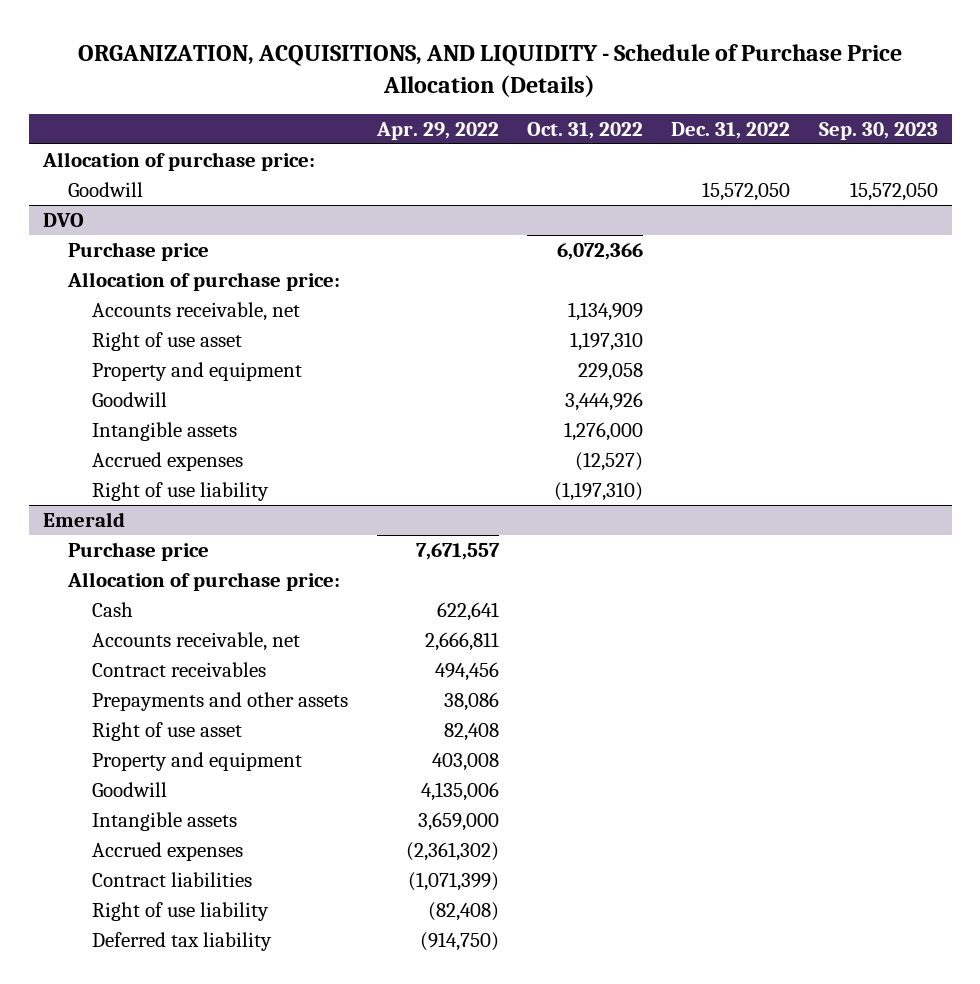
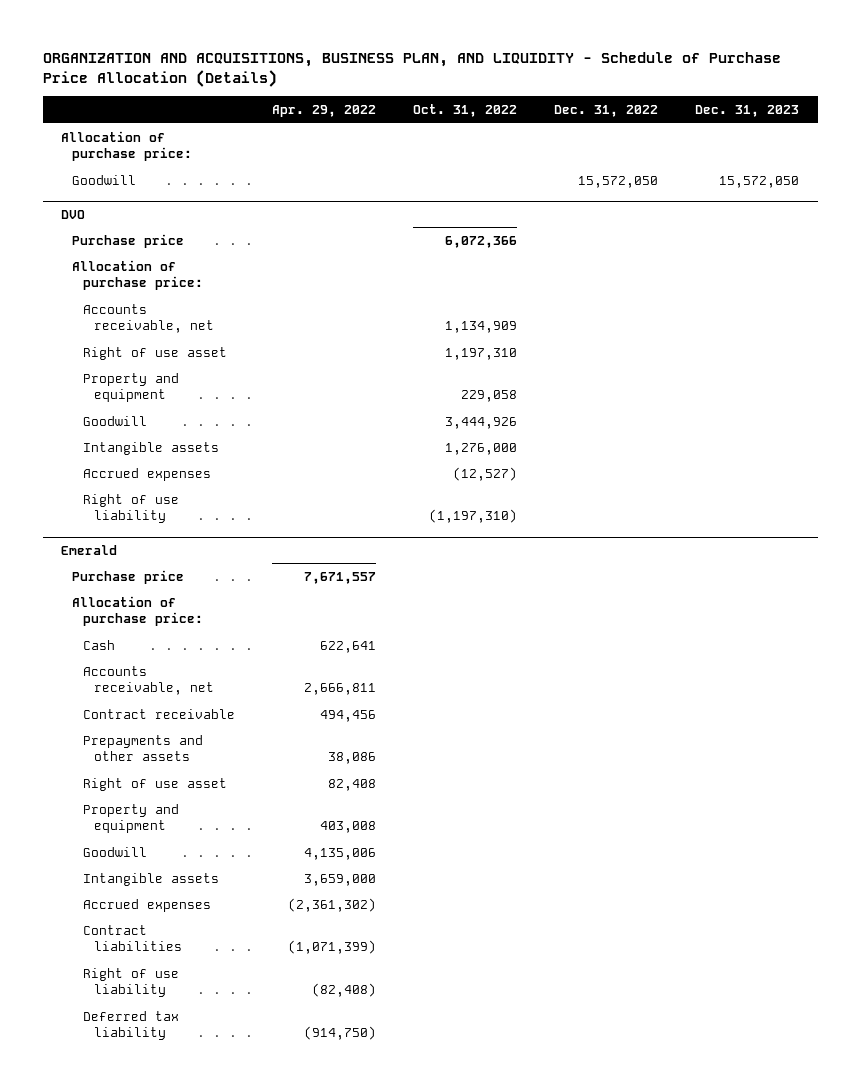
[78,44,903,98] ORGANIZATION, ACQUISITIONS, AND LIQUIDITY - Schedule of Purchase Price Allocation (Details) -> [42,52,781,88] ORGANIZATION AND ACQUISITIONS, BUSINESS PLAN, AND LIQUIDITY - Schedule of Purchase Price Allocation (Details)
[818,122,938,141] Sep. 30, 2023 -> none
none -> [695,105,800,118] Dec. 31, 2023
[92,661,267,677] Contract receivables -> [82,708,235,719] Contract receivable

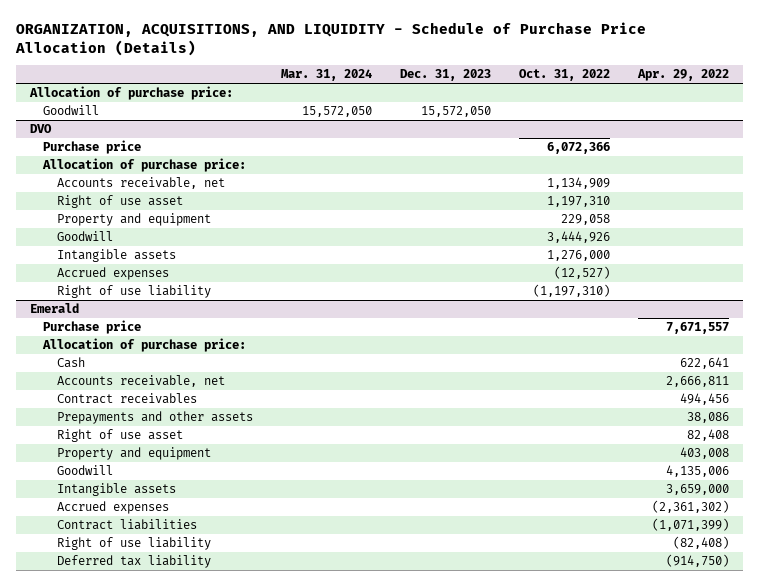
[42,52,781,88] ORGANIZATION AND ACQUISITIONS, BUSINESS PLAN, AND LIQUIDITY - Schedule of Purchase Price Allocation (Details) -> [14,22,646,57] ORGANIZATION, ACQUISITIONS, AND LIQUIDITY - Schedule of Purchase Price Allocation (Details)
[554,105,659,118] Dec. 31, 2022 -> none
none -> [280,69,372,82] Mar. 31, 2024
[82,708,235,719] Contract receivable -> [56,393,197,405] Contract receivables

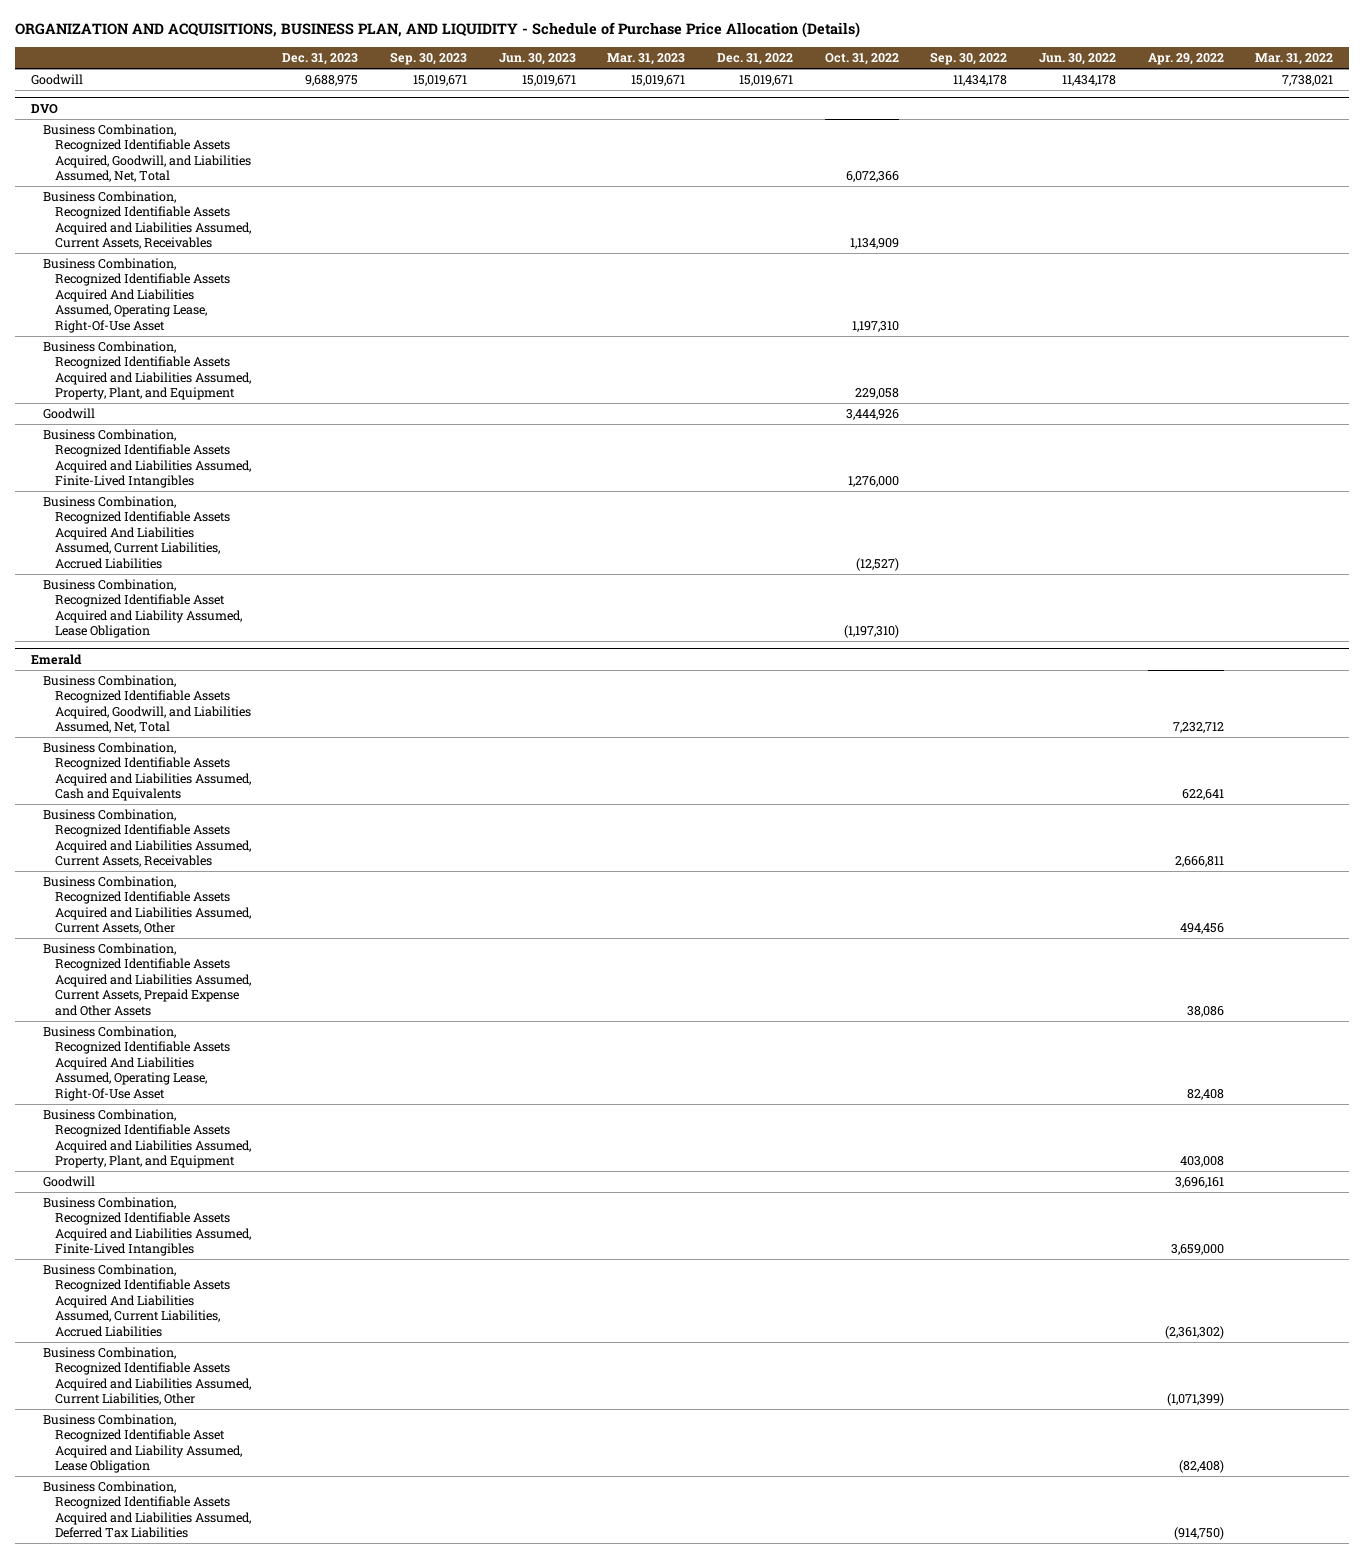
[14,22,646,57] ORGANIZATION, ACQUISITIONS, AND LIQUIDITY - Schedule of Purchase Price Allocation (Details) -> [14,22,860,39] ORGANIZATION AND ACQUISITIONS, BUSINESS PLAN, AND LIQUIDITY - Schedule of Purchase Price Allocation (Details)
[280,69,372,82] Mar. 31, 2024 -> none
none -> [390,52,468,66] Sep. 30, 2023
none -> [498,53,576,66] Jun. 30, 2023
none -> [607,53,686,66] Mar. 31, 2023
none -> [717,53,794,66] Dec. 31, 2022
none -> [930,52,1008,66] Sep. 30, 2022
none -> [1038,53,1116,66] Jun. 30, 2022
none -> [1255,53,1334,66] Mar. 31, 2022
[28,86,233,101] Allocation of purchase price: -> none
[420,106,491,118] 15,572,050 -> [305,74,359,86] 9,688,975
[42,158,247,173] Allocation of purchase price: -> none
[43,140,142,155] Purchase price -> [42,123,251,183] Business Combination, Recognized Identifiable Assets Acquired, Goodwill, and Liabilities Assumed, Net, Total
[56,177,225,190] Accounts receivable, net -> [42,190,251,250] Business Combination, Recognized Identifiable Assets Acquired and Liabilities Assumed, Current Assets, Receivables
[56,195,183,209] Right of use asset -> [42,257,230,333] Business Combination, Recognized Identifiable Assets Acquired And Liabilities Assumed, Operating Lease, Right-Of-Use Asset
[56,213,211,227] Property and equipment -> [42,340,251,401] Business Combination, Recognized Identifiable Assets Acquired and Liabilities Assumed, Property, Plant, and Equipment
[56,249,176,263] Intangible assets -> [42,428,251,489] Business Combination, Recognized Identifiable Assets Acquired and Liabilities Assumed, Finite-Lived Intangibles
[56,267,169,281] Accrued expenses -> [42,495,230,569] Business Combination, Recognized Identifiable Assets Acquired And Liabilities Assumed, Current Liabilities, Accrued Liabilities
[56,285,211,299] Right of use liability -> [42,578,242,639] Business Combination, Recognized Identifiable Asset Acquired and Liability Assumed, Lease Obligation
[43,320,142,335] Purchase price -> none
[42,338,247,353] Allocation of purchase price: -> none
none -> [42,674,251,734] Business Combination, Recognized Identifiable Assets Acquired, Goodwill, and Liabilities Assumed, Net, Total
[56,357,85,369] Cash -> [42,741,251,802] Business Combination, Recognized Identifiable Assets Acquired and Liabilities Assumed, Cash and Equivalents
[56,375,225,388] Accounts receivable, net -> [42,808,251,868] Business Combination, Recognized Identifiable Assets Acquired and Liabilities Assumed, Current Assets, Receivables
[56,393,197,405] Contract receivables -> [42,875,251,935] Business Combination, Recognized Identifiable Assets Acquired and Liabilities Assumed, Current Assets, Other
[56,411,253,425] Prepayments and other assets -> [42,942,251,1016] Business Combination, Recognized Identifiable Assets Acquired and Liabilities Assumed, Current Assets, Prepaid Expense and Other Assets
[56,429,183,443] Right of use asset -> [42,1025,230,1101] Business Combination, Recognized Identifiable Assets Acquired And Liabilities Assumed, Operating Lease, Right-Of-Use Asset
[56,447,211,461] Property and equipment -> [42,1108,251,1169] Business Combination, Recognized Identifiable Assets Acquired and Liabilities Assumed, Property, Plant, and Equipment
[665,465,729,478] 4,135,006 -> [1174,1176,1224,1188] 3,696,161
[56,483,176,497] Intangible assets -> [42,1196,251,1257] Business Combination, Recognized Identifiable Assets Acquired and Liabilities Assumed, Finite-Lived Intangibles
[56,501,169,515] Accrued expenses -> [42,1263,230,1337] Business Combination, Recognized Identifiable Assets Acquired And Liabilities Assumed, Current Liabilities, Accrued Liabilities
[56,519,197,531] Contract liabilities -> [42,1346,251,1406] Business Combination, Recognized Identifiable Assets Acquired and Liabilities Assumed, Current Liabilities, Other
[56,537,211,551] Right of use liability -> [42,1413,242,1474] Business Combination, Recognized Identifiable Asset Acquired and Liability Assumed, Lease Obligation
[56,555,211,569] Deferred tax liability -> [42,1480,251,1539] Business Combination, Recognized Identifiable Assets Acquired and Liabilities Assumed, Deferred Tax Liabilities

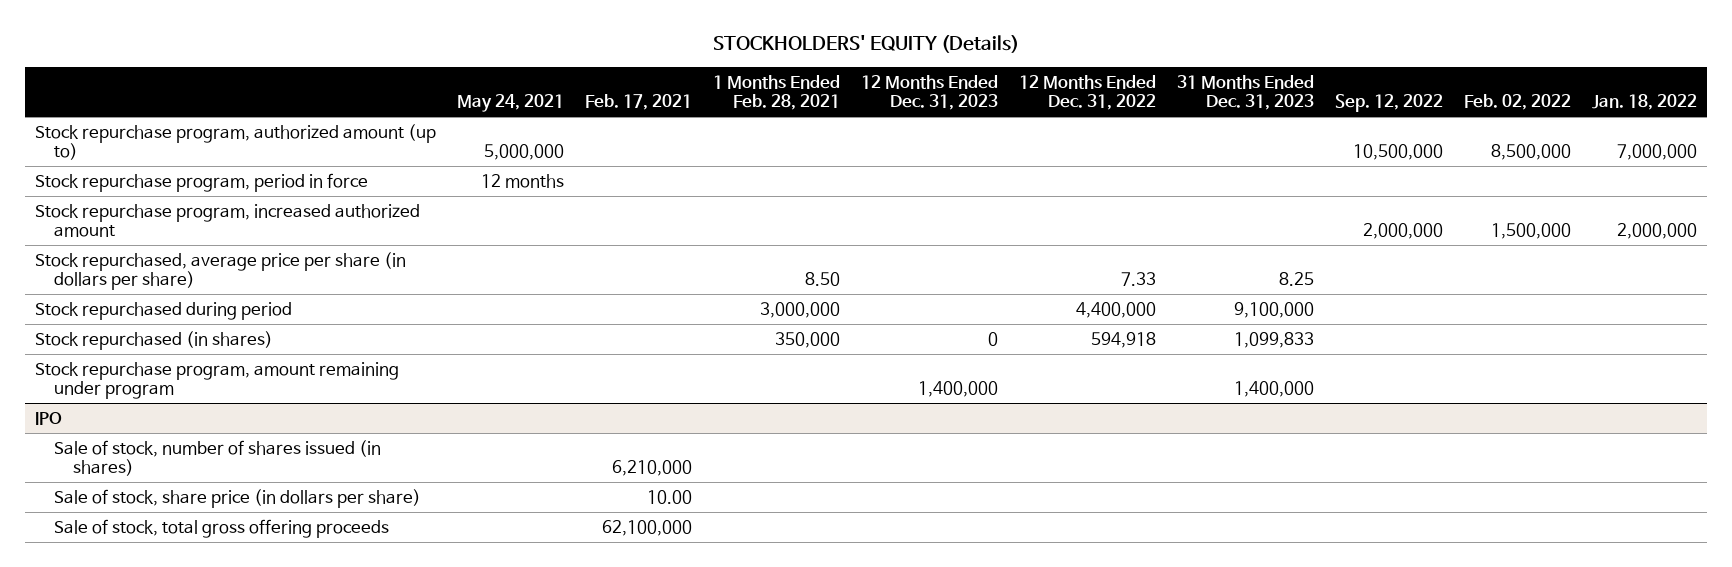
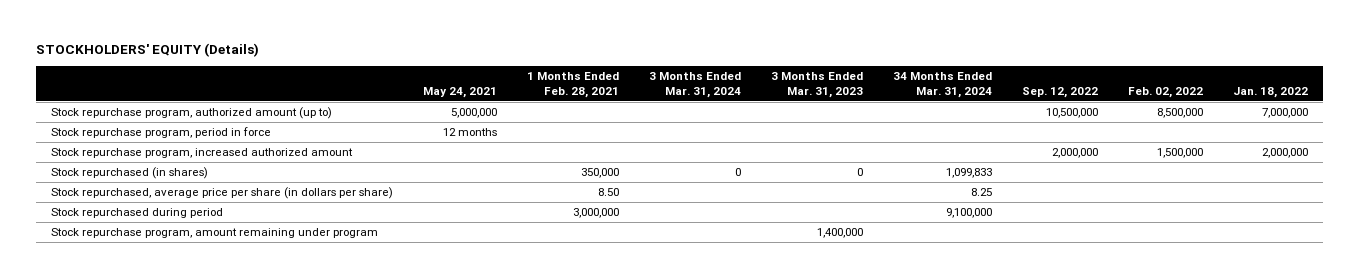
[585,93,693,110] Feb. 17, 2021 -> none
[861,74,999,110] 12 Months Ended Dec. 31, 2023 -> none
[1019,74,1157,110] 12 Months Ended Dec. 31, 2022 -> none
[1177,74,1315,110] 31 Months Ended Dec. 31, 2023 -> none
none -> [649,72,742,98] 3 Months Ended Mar. 31, 2024
none -> [771,72,864,98] 3 Months Ended Mar. 31, 2023
none -> [893,72,993,98] 34 Months Ended Mar. 31, 2024
[35,330,274,350] Stock repurchased (in shares) -> [51,167,209,180] Stock repurchased (in shares)
[35,411,63,425] IPO -> none
[54,439,382,477] Sale of stock, number of shares issued (in shares) -> none
[54,488,422,508] Sale of stock, share price (in dollars per share) -> none
[54,518,390,538] Sale of stock, total gross offering proceeds -> none

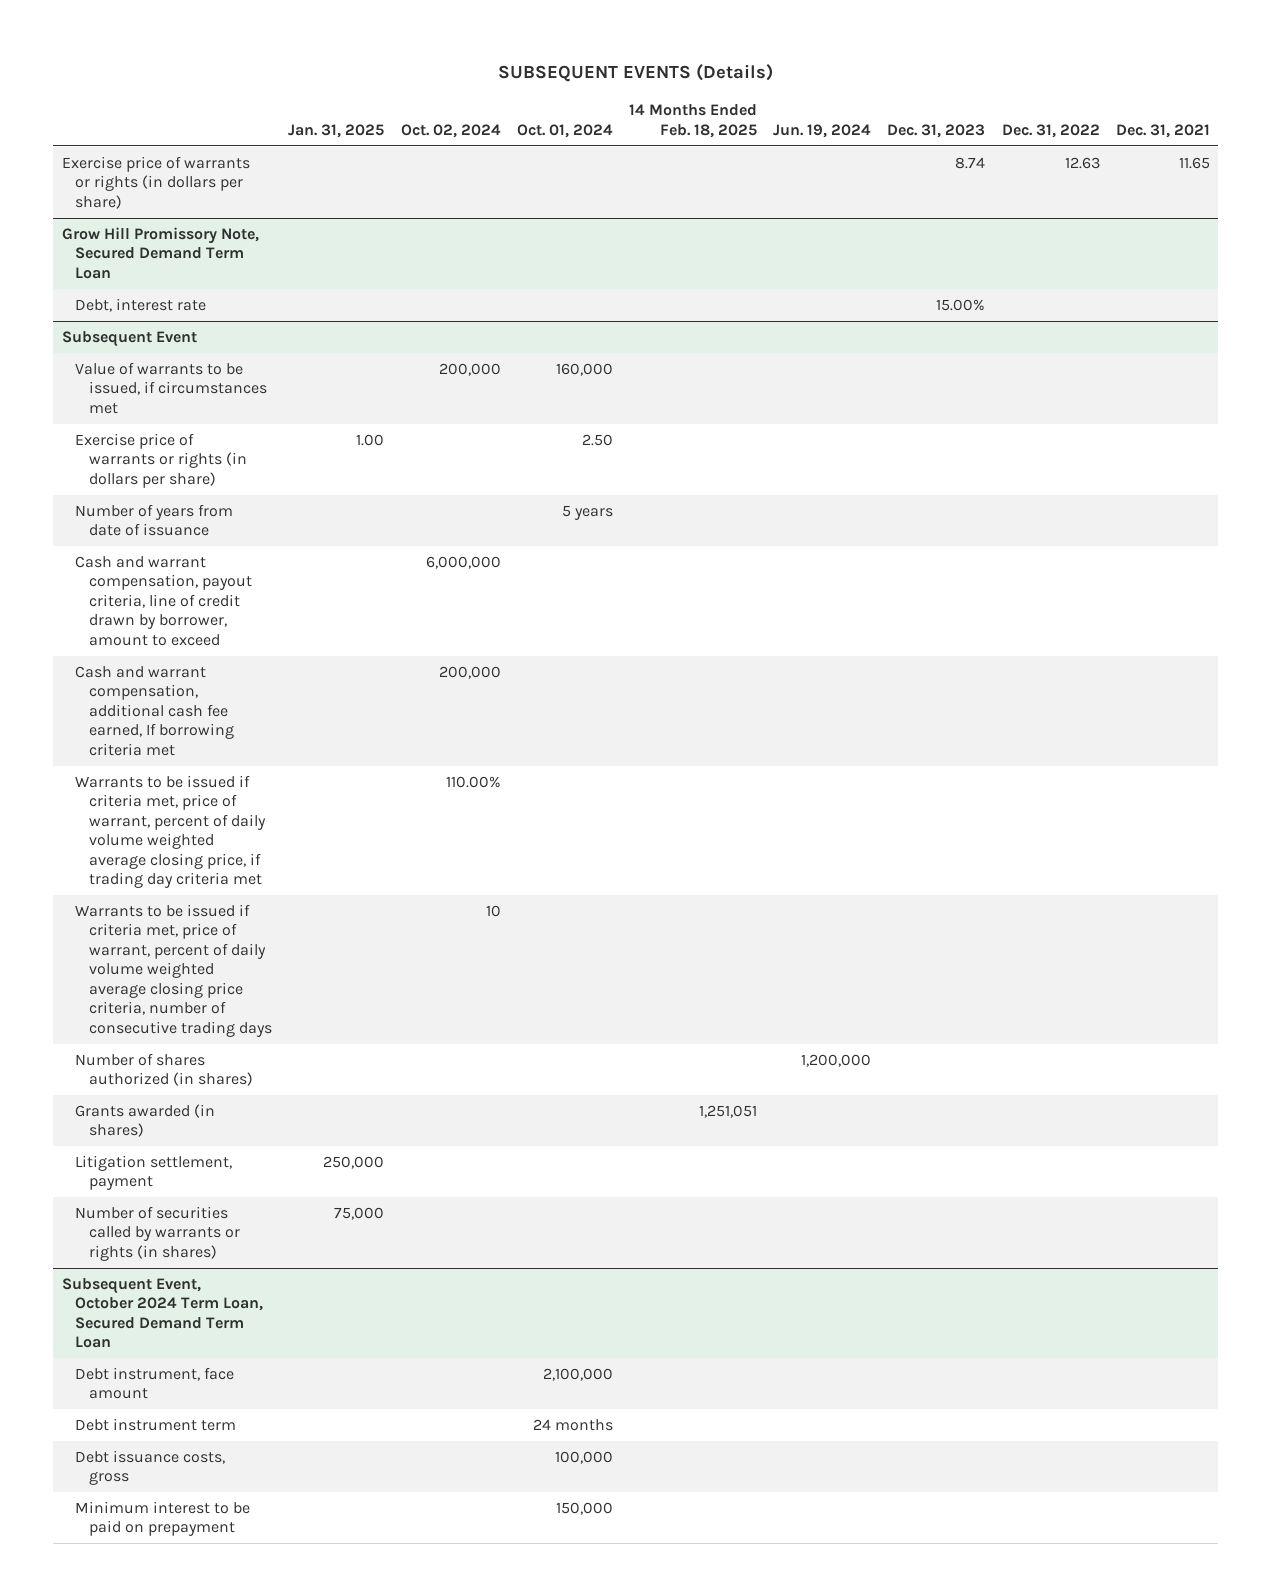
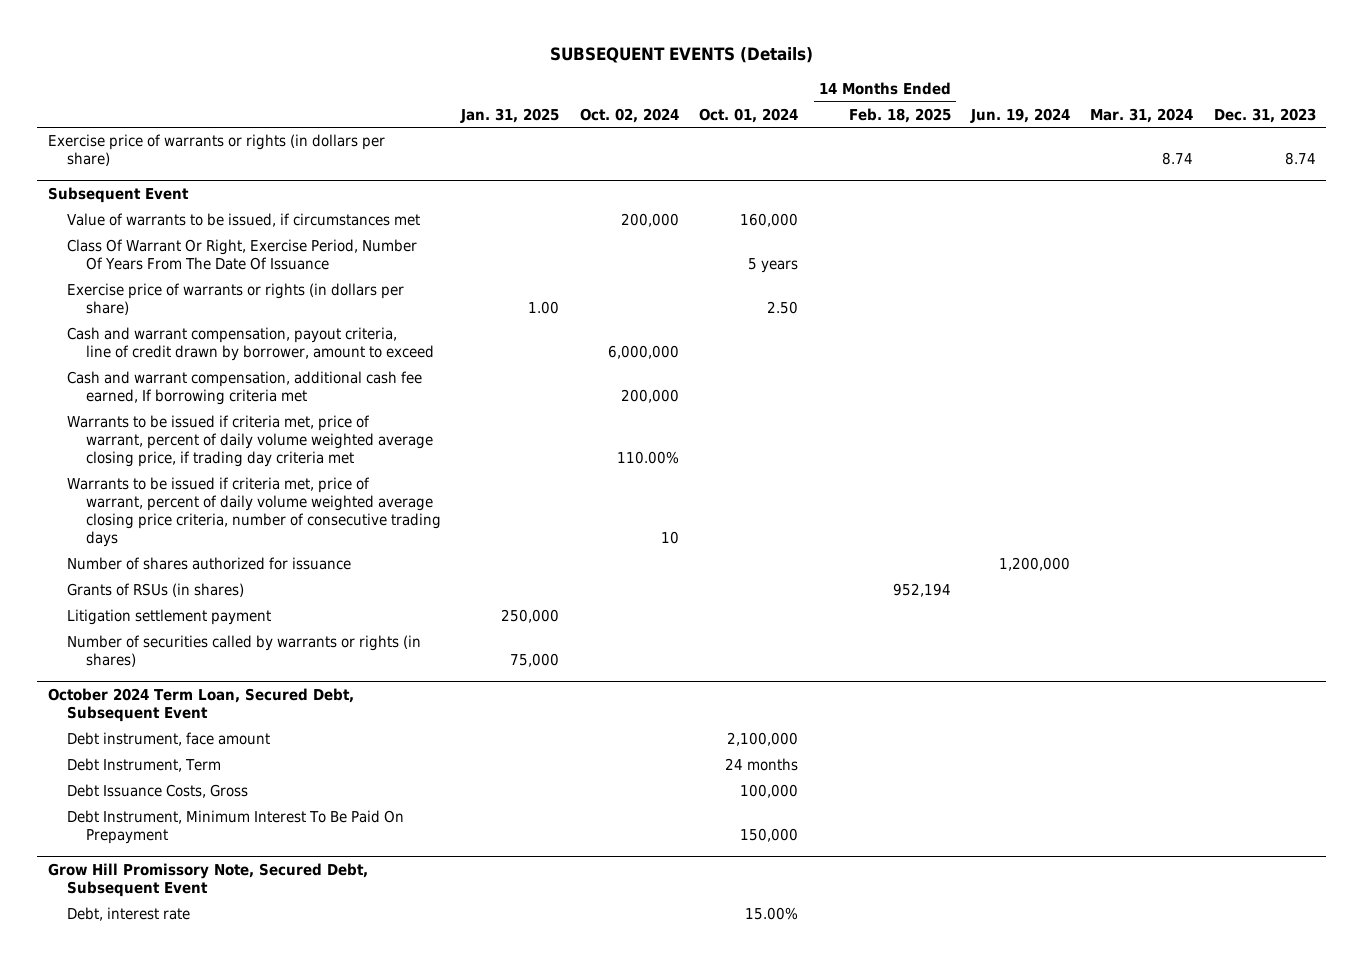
[1001,123,1100,138] Dec. 31, 2022 -> none
[1115,123,1210,138] Dec. 31, 2021 -> none
none -> [1090,107,1194,123] Mar. 31, 2024
[61,226,259,279] Grow Hill Promissory Note, Secured Demand Term Loan -> none
[75,297,207,312] Debt, interest rate -> none
none -> [66,239,417,271] Class Of Warrant Or Right, Exercise Period, Number Of Years From The Date Of Issuance
[75,503,234,537] Number of years from date of issuance -> none
[75,1052,254,1087] Number of shares authorized (in shares) -> [66,557,351,571] Number of shares authorized for issuance
[75,1103,216,1138] Grants awarded (in shares) -> [66,583,244,598] Grants of RSUs (in shares)
[698,1104,757,1118] 1,251,051 -> [892,583,951,598] 952,194
[75,1154,233,1191] Litigation settlement, payment -> [66,609,271,626] Litigation settlement payment
[61,1277,264,1349] Subsequent Event, October 2024 Term Loan, Secured Demand Term Loan -> [47,688,354,723] October 2024 Term Loan, Secured Debt, Subsequent Event
[75,1417,237,1431] Debt instrument term -> [66,758,221,773] Debt Instrument, Term
[75,1449,226,1486] Debt issuance costs, gross -> [66,784,248,799] Debt Issuance Costs, Gross
[75,1500,251,1537] Minimum interest to be paid on prepayment -> [66,810,404,845] Debt Instrument, Minimum Interest To Be Paid On Prepayment
none -> [47,863,368,898] Grow Hill Promissory Note, Secured Debt, Subsequent Event
none -> [66,907,190,922] Debt, interest rate

